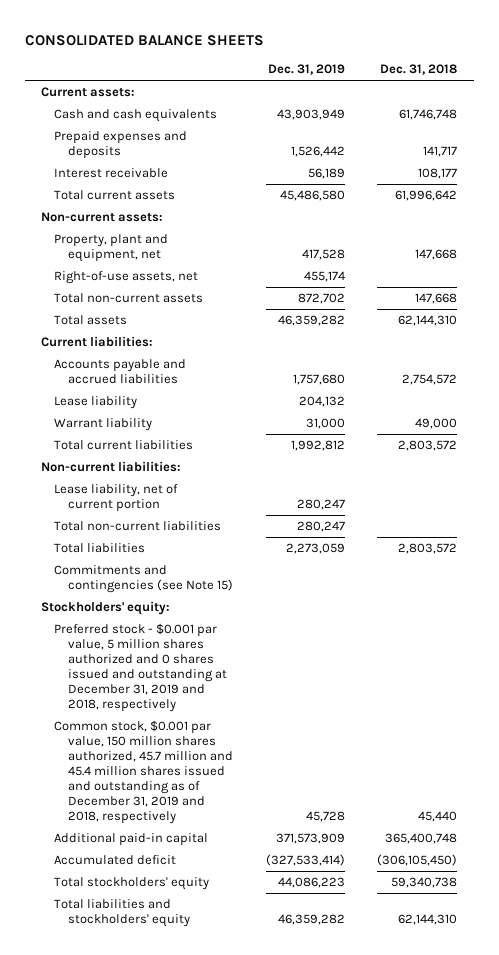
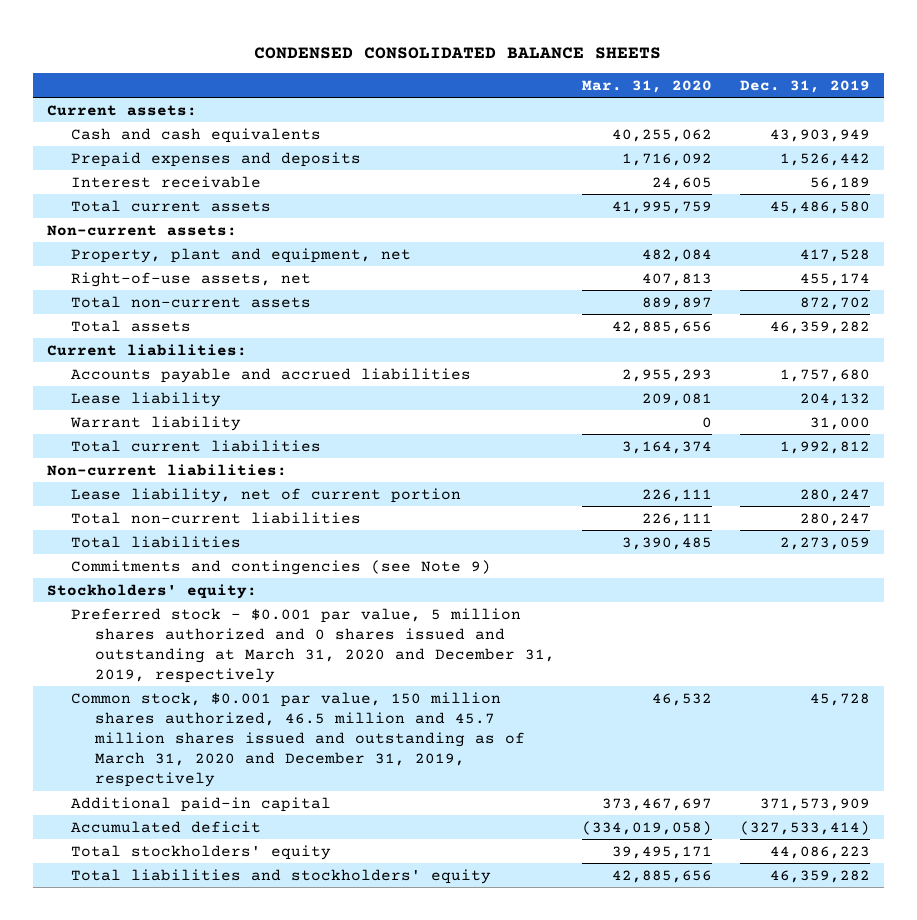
[24,34,264,46] CONSOLIDATED BALANCE SHEETS -> [254,46,662,59] CONDENSED CONSOLIDATED BALANCE SHEETS
[380,64,458,76] Dec. 31, 2018 -> none
none -> [582,79,713,93] Mar. 31, 2020
[54,565,233,594] Commitments and contingencies (see Note 15) -> [70,559,491,575] Commitments and contingencies (see Note 9)
[54,623,227,712] Preferred stock - $0.001 par value, 5 million shares authorized and 0 shares issued and outstanding at December 31, 2019 and 2018, respectively -> [70,607,555,684] Preferred stock - $0.001 par value, 5 million shares authorized and 0 shares issued and outstanding at March 31, 2020 and December 31, 2019, respectively
[54,720,233,824] Common stock, $0.001 par value, 150 million shares authorized, 45.7 million and 45.4 million shares issued and outstanding as of December 31, 2019 and 2018, respectively -> [70,691,525,788] Common stock, $0.001 par value, 150 million shares authorized, 46.5 million and 45.7 million shares issued and outstanding as of March 31, 2020 and December 31, 2019, respectively

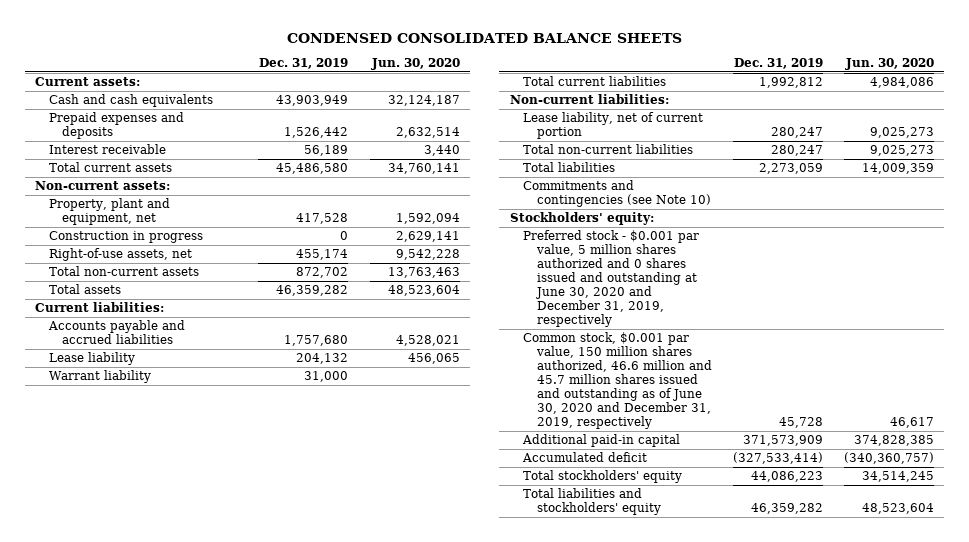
[582,79,713,93] Mar. 31, 2020 -> none
none -> [370,58,460,71] Jun. 30, 2020
none -> [48,230,203,243] Construction in progress
[70,559,491,575] Commitments and contingencies (see Note 9) -> [523,179,711,208] Commitments and contingencies (see Note 10)
[70,607,555,684] Preferred stock - $0.001 par value, 5 million shares authorized and 0 shares issued and outstanding at March 31, 2020 and December 31, 2019, respectively -> [523,229,700,328] Preferred stock - $0.001 par value, 5 million shares authorized and 0 shares issued and outstanding at June 30, 2020 and December 31, 2019, respectively
[70,691,525,788] Common stock, $0.001 par value, 150 million shares authorized, 46.5 million and 45.7 million shares issued and outstanding as of March 31, 2020 and December 31, 2019, respectively -> [523,331,712,430] Common stock, $0.001 par value, 150 million shares authorized, 46.6 million and 45.7 million shares issued and outstanding as of June 30, 2020 and December 31, 2019, respectively

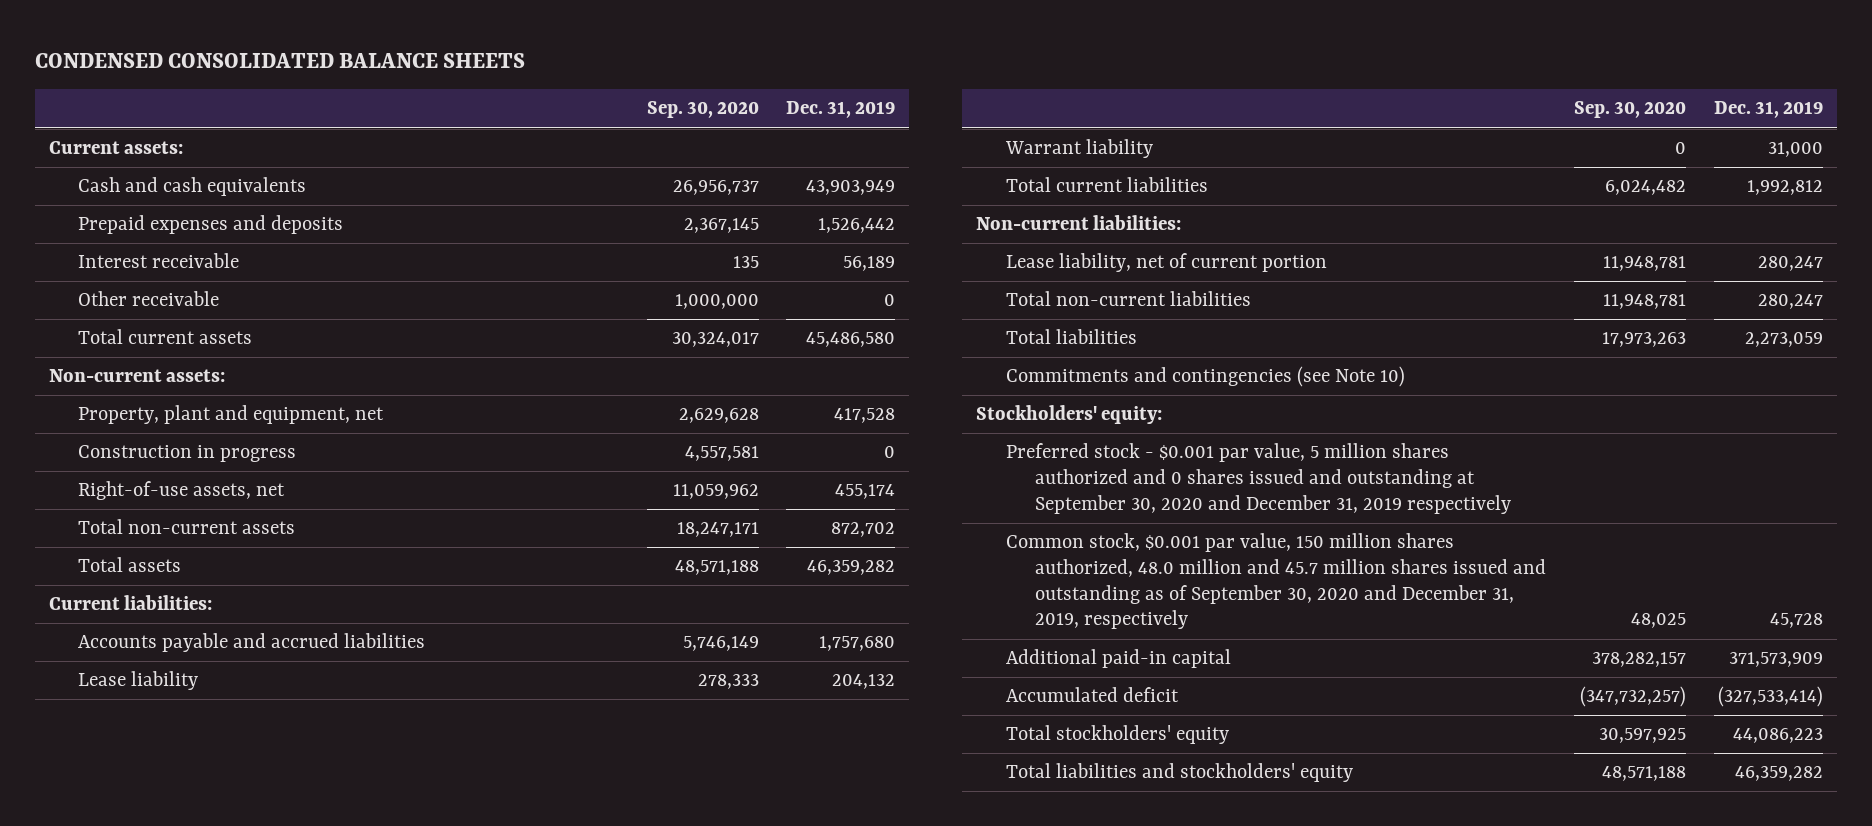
[370,58,460,71] Jun. 30, 2020 -> none
none -> [646,101,759,119] Sep. 30, 2020
none -> [78,291,220,307] Other receivable
[523,229,700,328] Preferred stock - $0.001 par value, 5 million shares authorized and 0 shares issued and outstanding at June 30, 2020 and December 31, 2019, respectively -> [1005,443,1512,514] Preferred stock - $0.001 par value, 5 million shares authorized and 0 shares issued and outstanding at September 30, 2020 and December 31, 2019 respectively
[523,331,712,430] Common stock, $0.001 par value, 150 million shares authorized, 46.6 million and 45.7 million shares issued and outstanding as of June 30, 2020 and December 31, 2019, respectively -> [1005,533,1547,630] Common stock, $0.001 par value, 150 million shares authorized, 48.0 million and 45.7 million shares issued and outstanding as of September 30, 2020 and December 31, 2019, respectively

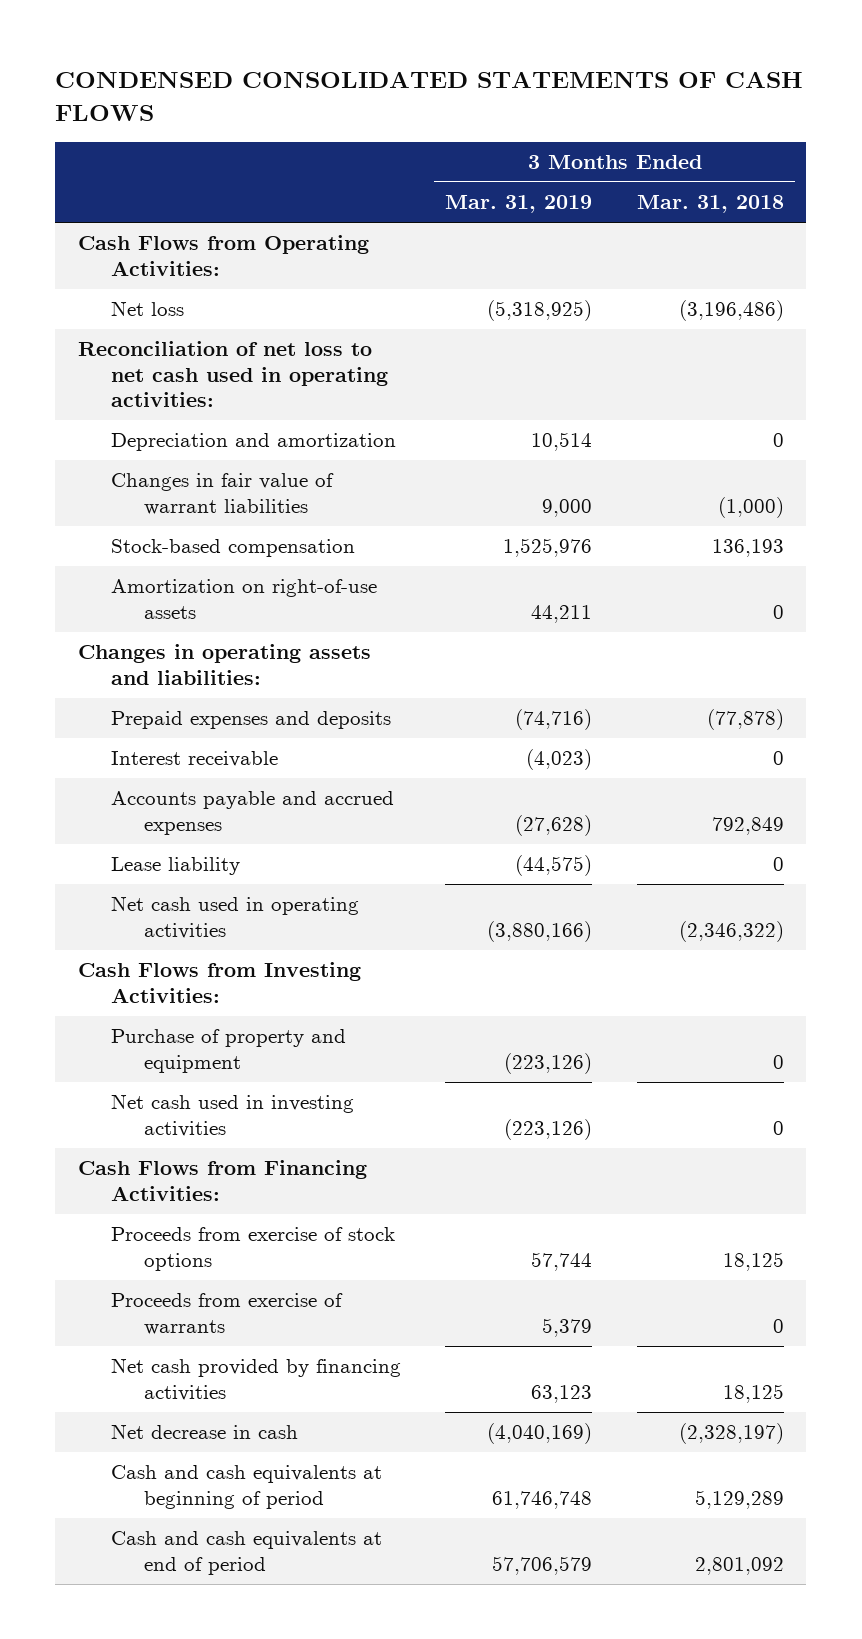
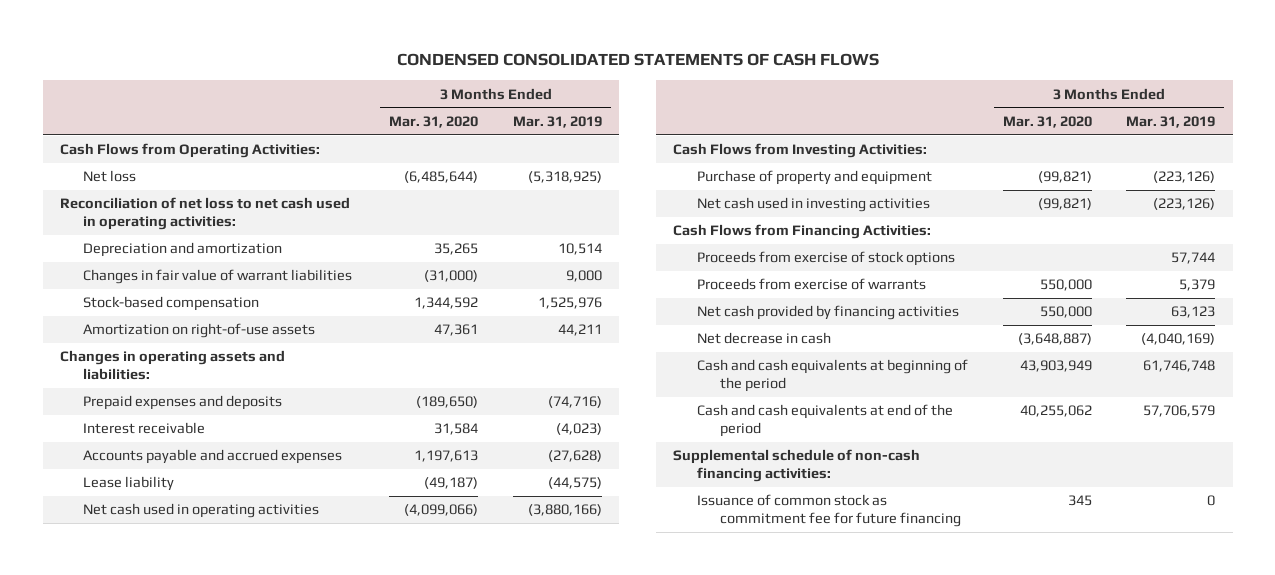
[637,195,785,214] Mar. 31, 2018 -> none
none -> [389,115,479,128] Mar. 31, 2020
[110,1465,382,1509] Cash and cash equivalents at beginning of period -> [696,359,968,393] Cash and cash equivalents at beginning of the period
[110,1531,382,1575] Cash and cash equivalents at end of period -> [696,404,953,438] Cash and cash equivalents at end of the period
none -> [673,449,921,483] Supplemental schedule of non-cash financing activities:
none -> [696,494,962,528] Issuance of common stock as commitment fee for future financing

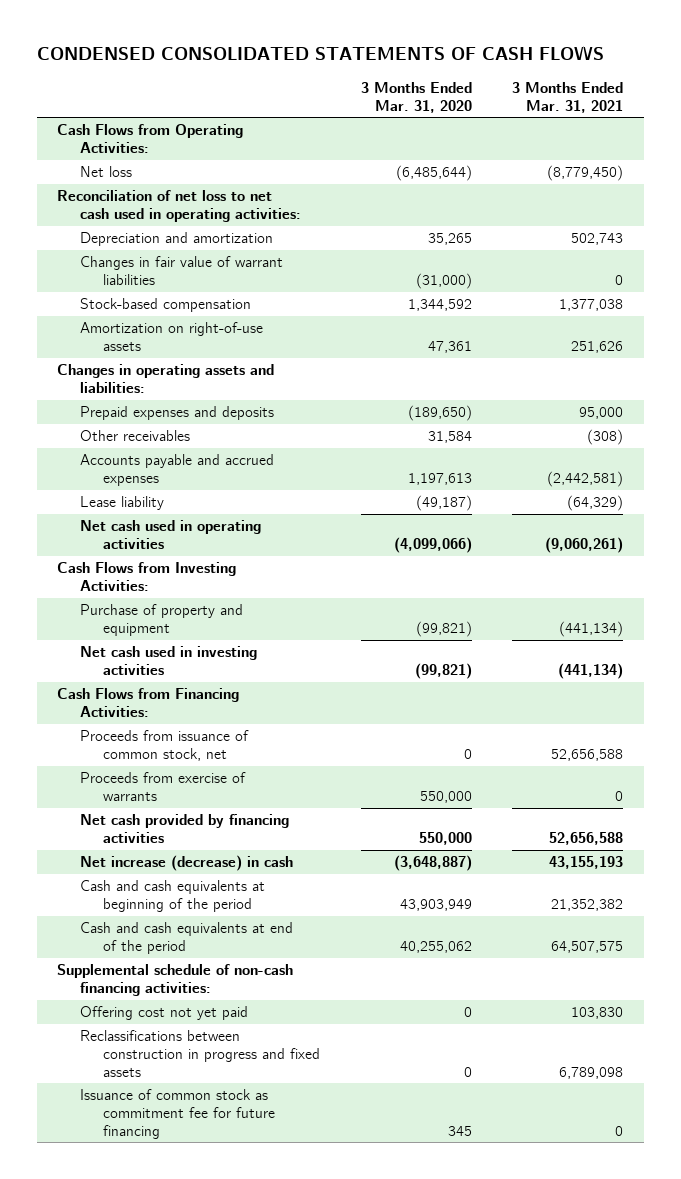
[512,115,602,128] Mar. 31, 2019 -> none
none -> [512,81,624,113] 3 Months Ended Mar. 31, 2021
[83,422,206,435] Interest receivable -> [80,430,191,442] Other receivables
[696,251,955,267] Proceeds from exercise of stock options -> none
none -> [80,730,250,761] Proceeds from issuance of common stock, net
[696,332,831,345] Net decrease in cash -> [80,855,294,872] Net increase (decrease) in cash
none -> [80,1006,249,1021] Offering cost not yet paid
none -> [80,1030,320,1077] Reclassifications between construction in progress and fixed assets

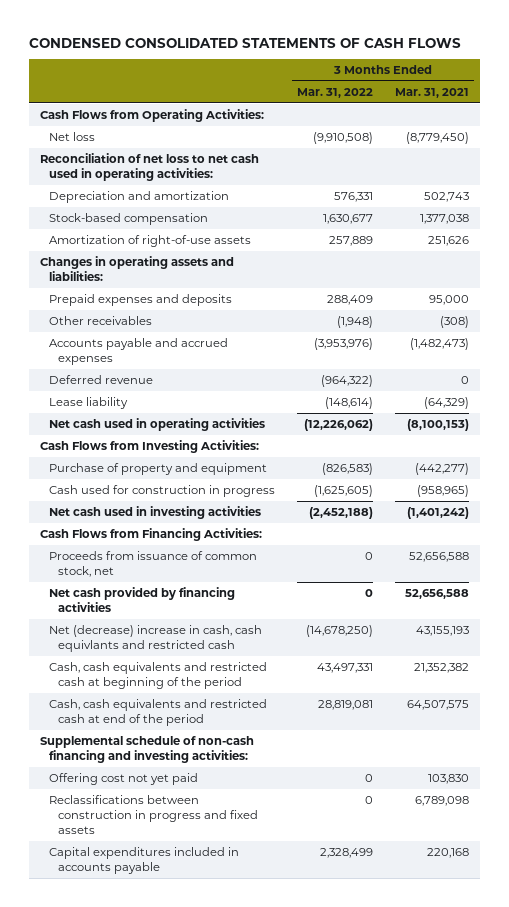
[360,81,472,113] 3 Months Ended Mar. 31, 2020 -> none
none -> [297,87,374,98] Mar. 31, 2022
[80,256,284,285] Changes in fair value of warrant liabilities -> none
[80,322,264,351] Amortization on right-of-use assets -> [49,234,252,247] Amortization of right-of-use assets
[547,470,624,487] (2,442,581) -> [409,337,469,350] (1,482,473)
none -> [49,374,154,384] Deferred revenue
[545,536,624,553] (9,060,261) -> [406,418,469,431] (8,100,153)
[559,620,624,637] (441,134) -> [414,462,469,475] (442,277)
none -> [49,484,276,497] Cash used for construction in progress
[558,662,624,679] (441,134) -> [406,506,469,519] (1,401,242)
[80,772,247,801] Proceeds from exercise of warrants -> none
[80,855,294,872] Net increase (decrease) in cash -> [49,624,263,652] Net (decrease) increase in cash, cash equivlants and restricted cash
[80,880,266,912] Cash and cash equivalents at beginning of the period -> [49,661,268,689] Cash, cash equivalents and restricted cash at beginning of the period
[80,922,294,954] Cash and cash equivalents at end of the period -> [49,698,268,726] Cash, cash equivalents and restricted cash at end of the period
[57,964,294,996] Supplemental schedule of non-cash financing activities: -> [40,735,255,763] Supplemental schedule of non-cash financing and investing activities:
[80,1089,275,1139] Issuance of common stock as commitment fee for future financing -> none
none -> [49,846,240,874] Capital expenditures included in accounts payable

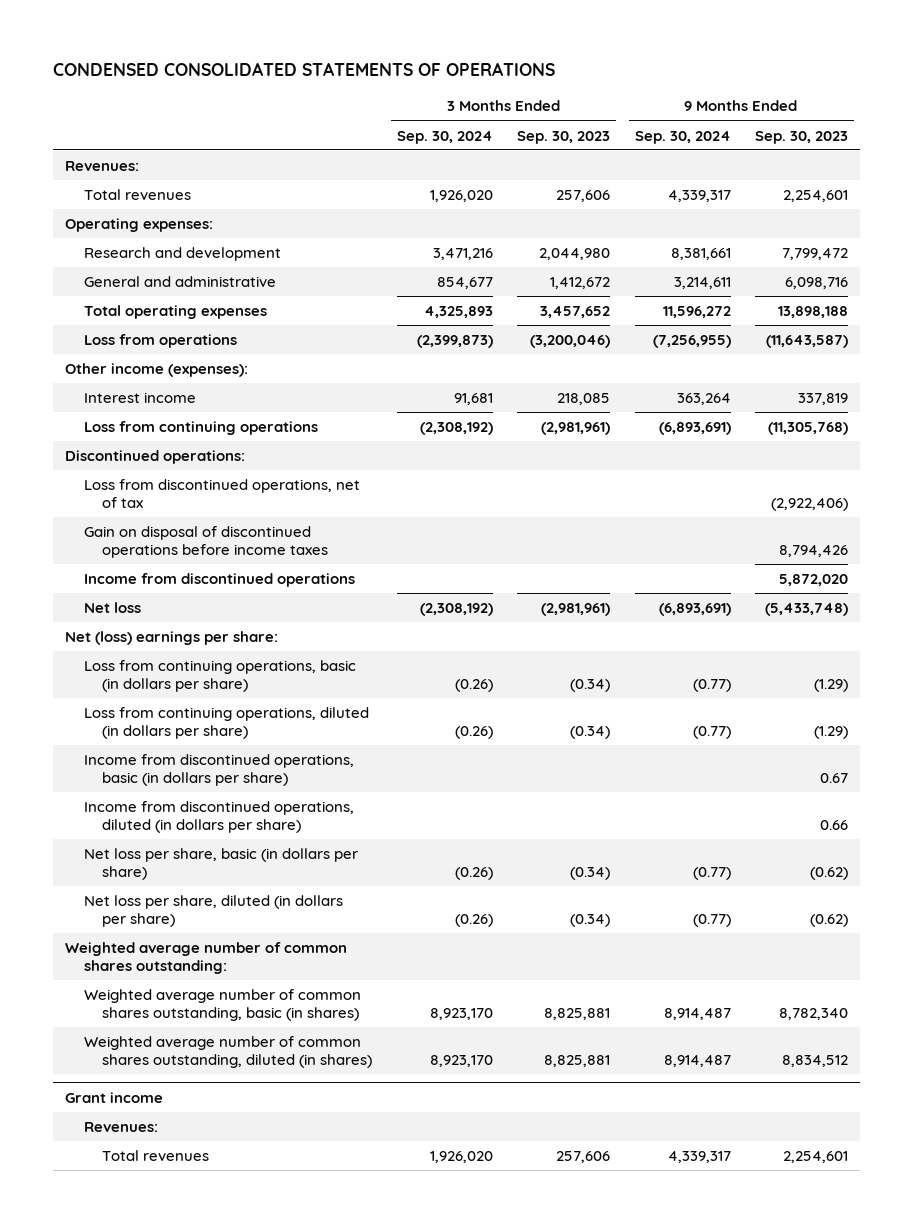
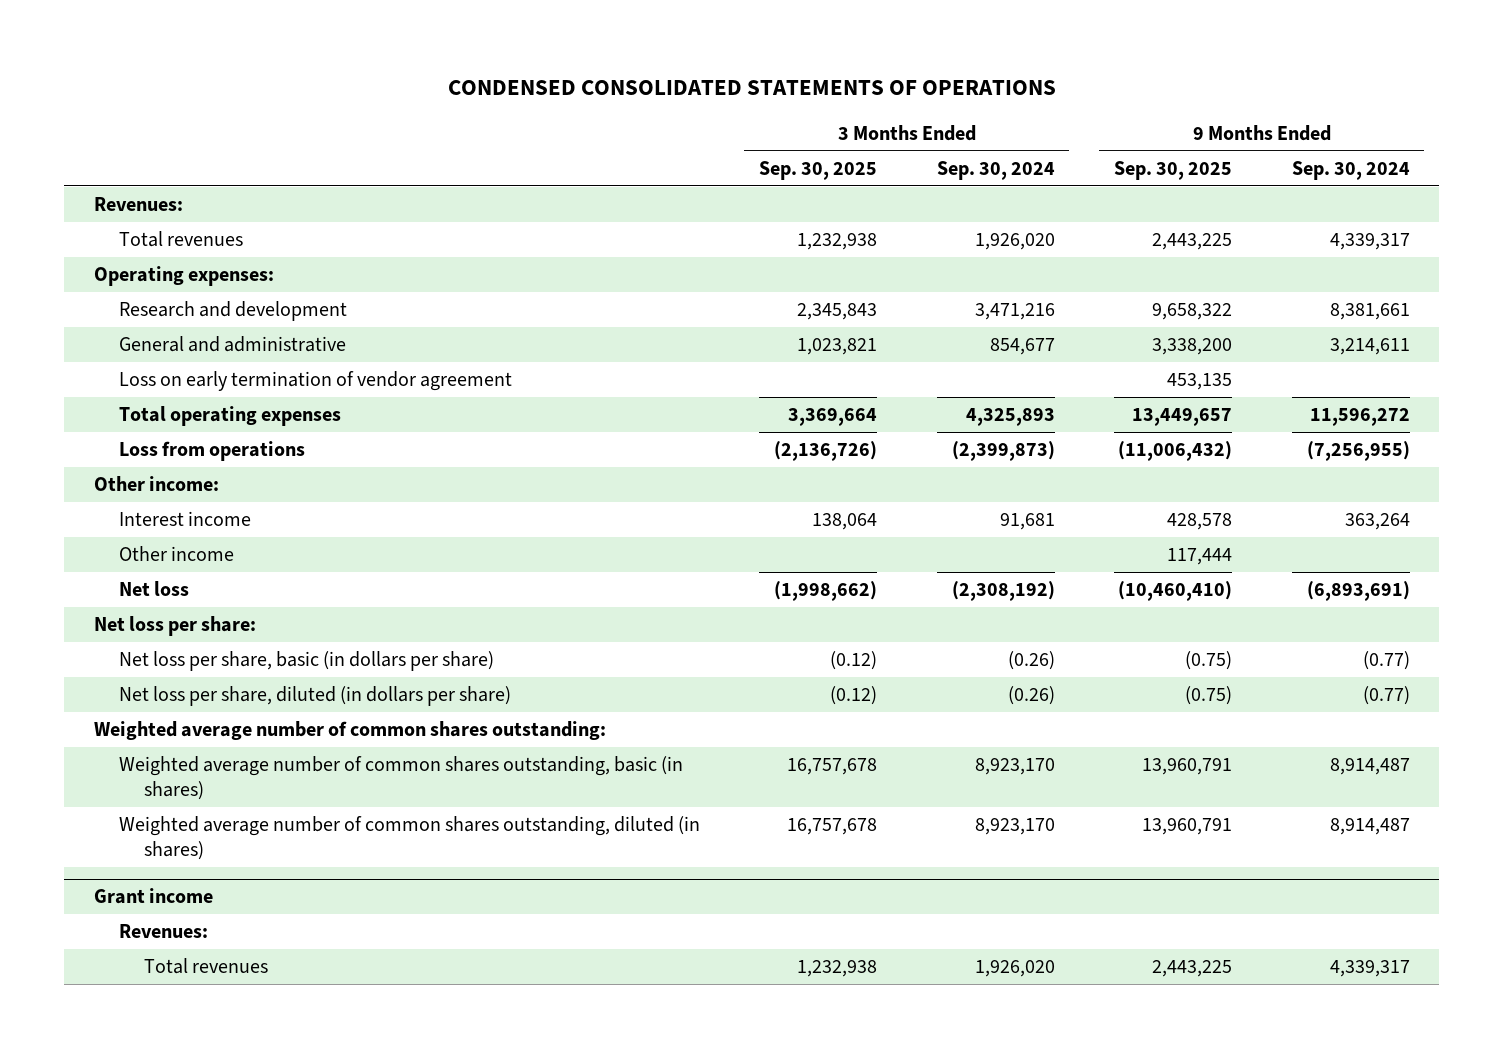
[517,130,611,144] Sep. 30, 2023 -> none
[754,130,848,144] Sep. 30, 2023 -> none
none -> [759,161,878,181] Sep. 30, 2025
none -> [1114,161,1233,181] Sep. 30, 2025
none -> [118,371,512,392] Loss on early termination of vendor agreement
[65,362,249,377] Other income (expenses): -> [93,476,219,492] Other income:
[83,420,318,435] Loss from continuing operations -> none
[65,449,246,464] Discontinued operations: -> none
[83,478,360,508] Loss from discontinued operations, net of tax -> none
[83,525,329,558] Gain on disposal of discontinued operations before income taxes -> none
[83,572,355,587] Income from discontinued operations -> none
none -> [118,546,234,562] Other income
[83,659,356,692] Loss from continuing operations, basic (in dollars per share) -> none
[83,706,369,739] Loss from continuing operations, diluted (in dollars per share) -> none
[83,753,354,786] Income from discontinued operations, basic (in dollars per share) -> none
[83,800,354,833] Income from discontinued operations, diluted (in dollars per share) -> none
[65,630,279,645] Net (loss) earnings per share: -> [93,616,256,637] Net loss per share:

